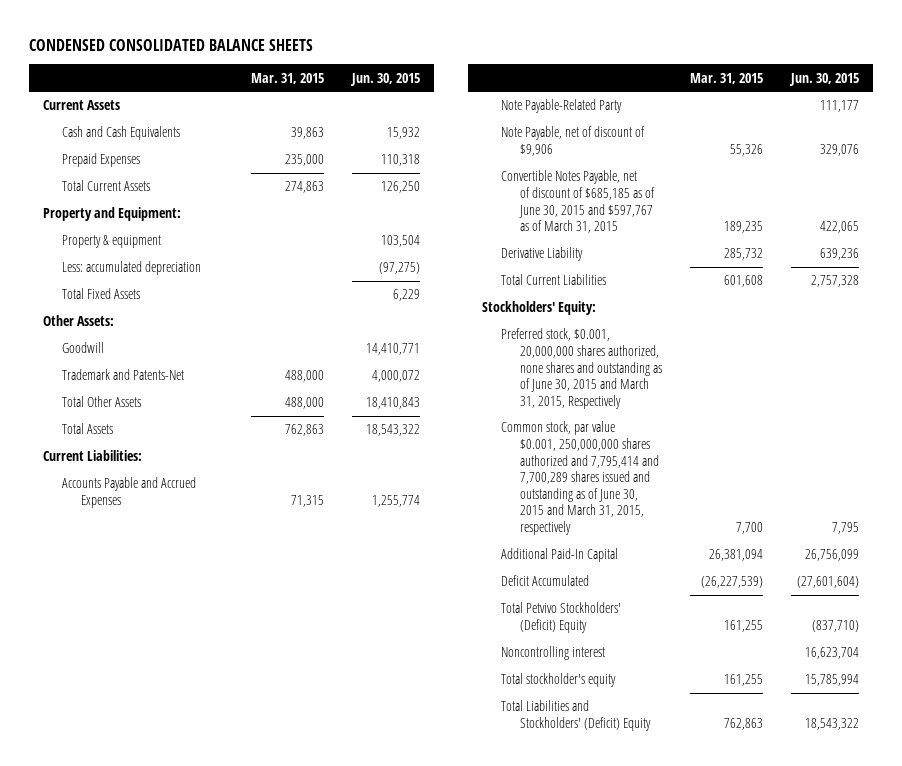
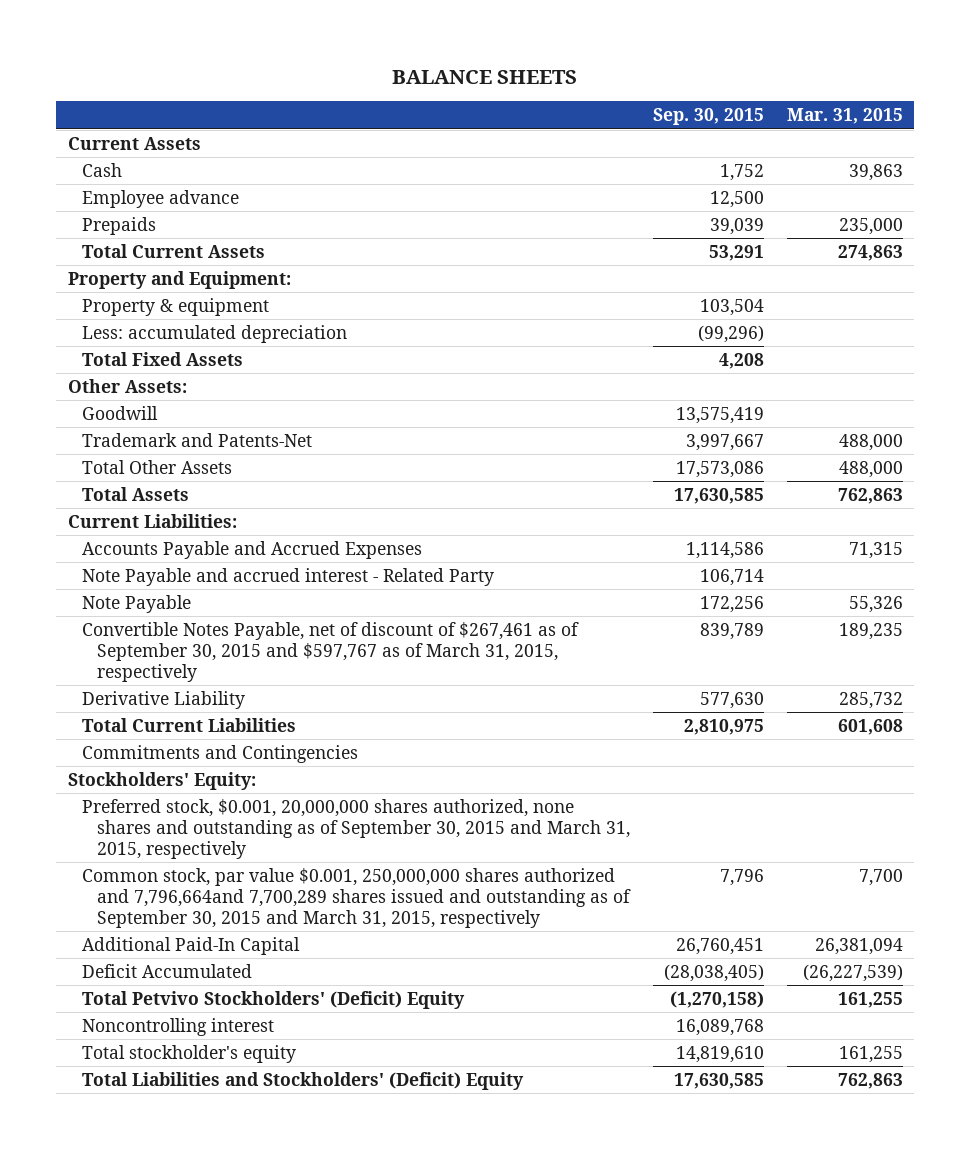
[28,38,313,51] CONDENSED CONSOLIDATED BALANCE SHEETS -> [392,69,578,84] BALANCE SHEETS
[349,72,420,86] Jun. 30, 2015 -> none
none -> [653,108,765,126] Sep. 30, 2015
[61,126,180,141] Cash and Cash Equivalents -> [82,162,123,177] Cash
none -> [82,189,240,208] Employee advance
[61,153,140,168] Prepaid Expenses -> [82,216,157,235] Prepaids
[501,99,623,114] Note Payable-Related Party -> [82,567,495,586] Note Payable and accrued interest - Related Party
[501,126,646,157] Note Payable, net of discount of $9,906 -> [82,594,192,613] Note Payable
[501,170,656,234] Convertible Notes Payable, net of discount of $685,185 as of June 30, 2015 and $597,767 as of March 31, 2015 -> [82,621,580,682] Convertible Notes Payable, net of discount of $267,461 as of September 30, 2015 and $597,767 as of March 31, 2015, respectively
none -> [82,744,359,763] Commitments and Contingencies
[501,328,663,409] Preferred stock, $0.001, 20,000,000 shares authorized, none shares and outstanding as of June 30, 2015 and March 31, 2015, Respectively -> [82,798,631,859] Preferred stock, $0.001, 20,000,000 shares authorized, none shares and outstanding as of September 30, 2015 and March 31, 2015, respectively
[501,421,660,536] Common stock, par value $0.001, 250,000,000 shares authorized and 7,795,414 and 7,700,289 shares issued and outstanding as of June 30, 2015 and March 31, 2015, respectively -> [82,867,632,928] Common stock, par value $0.001, 250,000,000 shares authorized and 7,796,664and 7,700,289 shares issued and outstanding as of September 30, 2015 and March 31, 2015, respectively

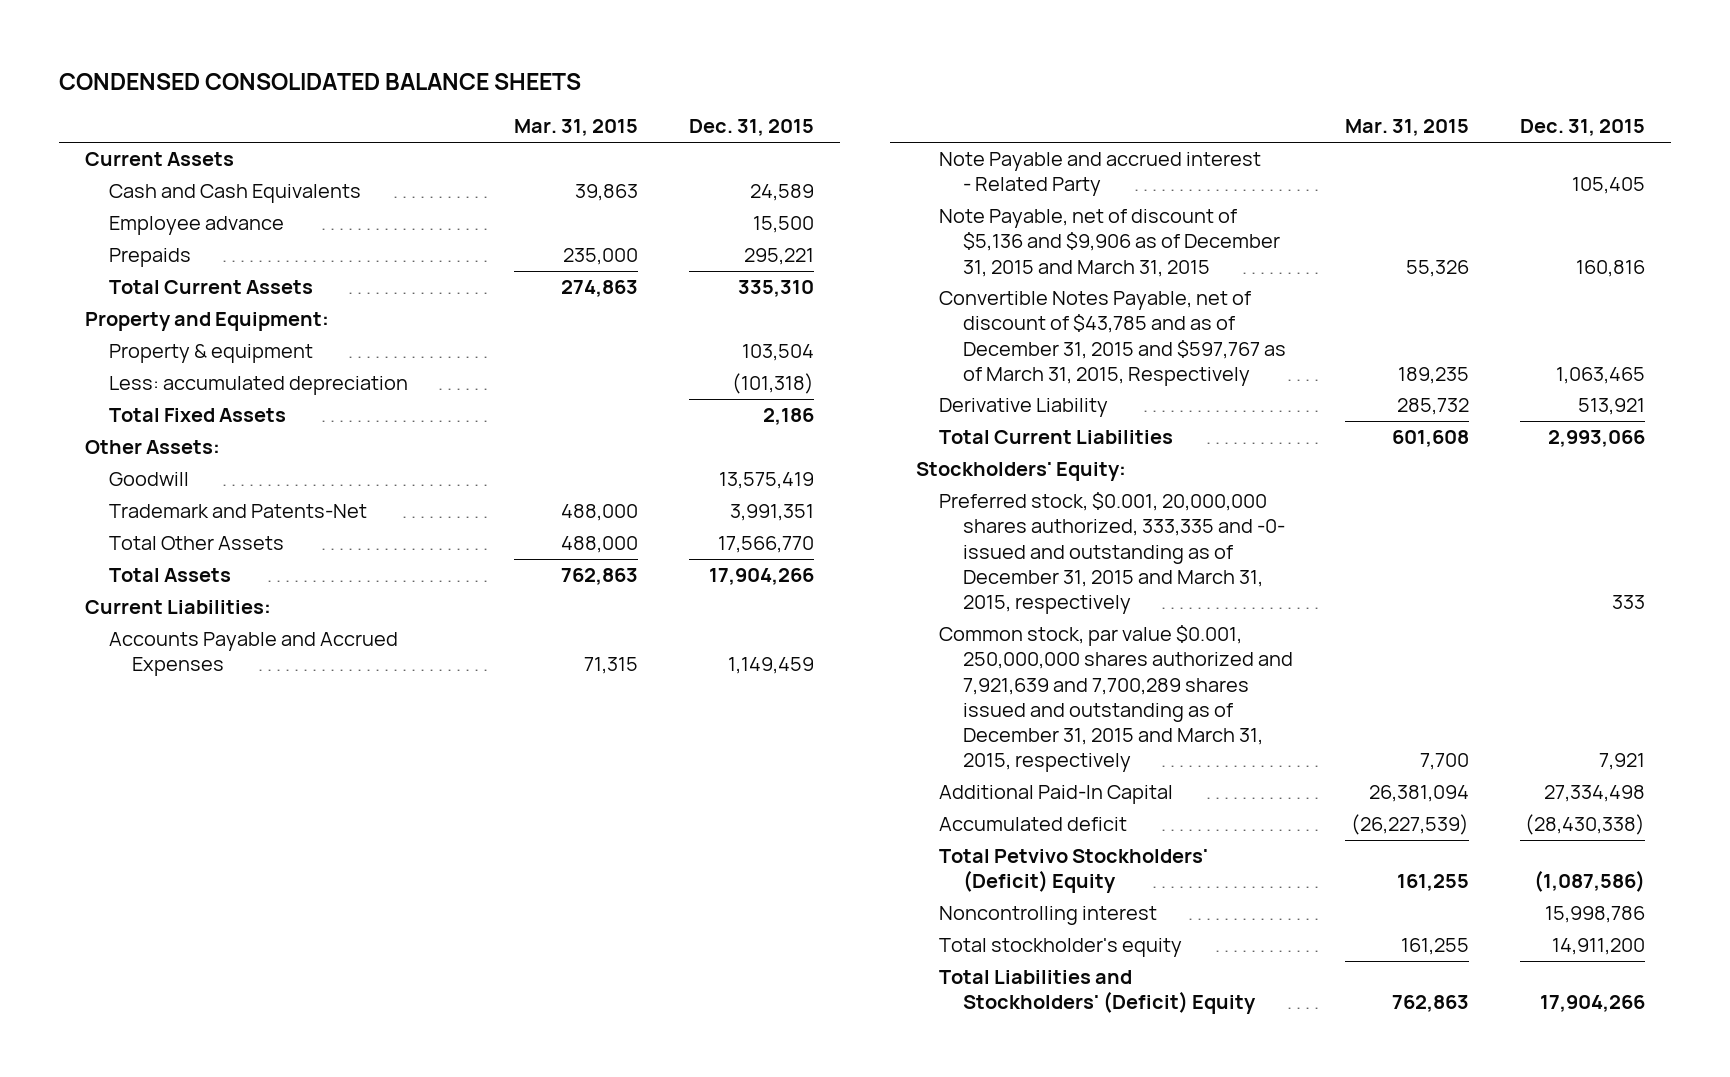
[392,69,578,84] BALANCE SHEETS -> [59,73,582,91] CONDENSED CONSOLIDATED BALANCE SHEETS
[653,108,765,126] Sep. 30, 2015 -> none
none -> [689,119,815,137] Dec. 31, 2015
[82,162,123,177] Cash -> [108,184,361,204] Cash and Cash Equivalents
[82,594,192,613] Note Payable -> [939,209,1281,277] Note Payable, net of discount of $5,136 and $9,906 as of December 31, 2015 and March 31, 2015
[82,621,580,682] Convertible Notes Payable, net of discount of $267,461 as of September 30, 2015 and $597,767 as of March 31, 2015, respectively -> [939,291,1287,386] Convertible Notes Payable, net of discount of $43,785 and as of December 31, 2015 and $597,767 as of March 31, 2015, Respectively
[82,744,359,763] Commitments and Contingencies -> none
[82,798,631,859] Preferred stock, $0.001, 20,000,000 shares authorized, none shares and outstanding as of September 30, 2015 and March 31, 2015, respectively -> [939,492,1286,614] Preferred stock, $0.001, 20,000,000 shares authorized, 333,335 and -0- issued and outstanding as of December 31, 2015 and March 31, 2015, respectively
[82,867,632,928] Common stock, par value $0.001, 250,000,000 shares authorized and 7,796,664and 7,700,289 shares issued and outstanding as of September 30, 2015 and March 31, 2015, respectively -> [939,625,1294,773] Common stock, par value $0.001, 250,000,000 shares authorized and 7,921,639 and 7,700,289 shares issued and outstanding as of December 31, 2015 and March 31, 2015, respectively
[82,963,253,978] Deficit Accumulated -> [939,817,1128,832] Accumulated deficit

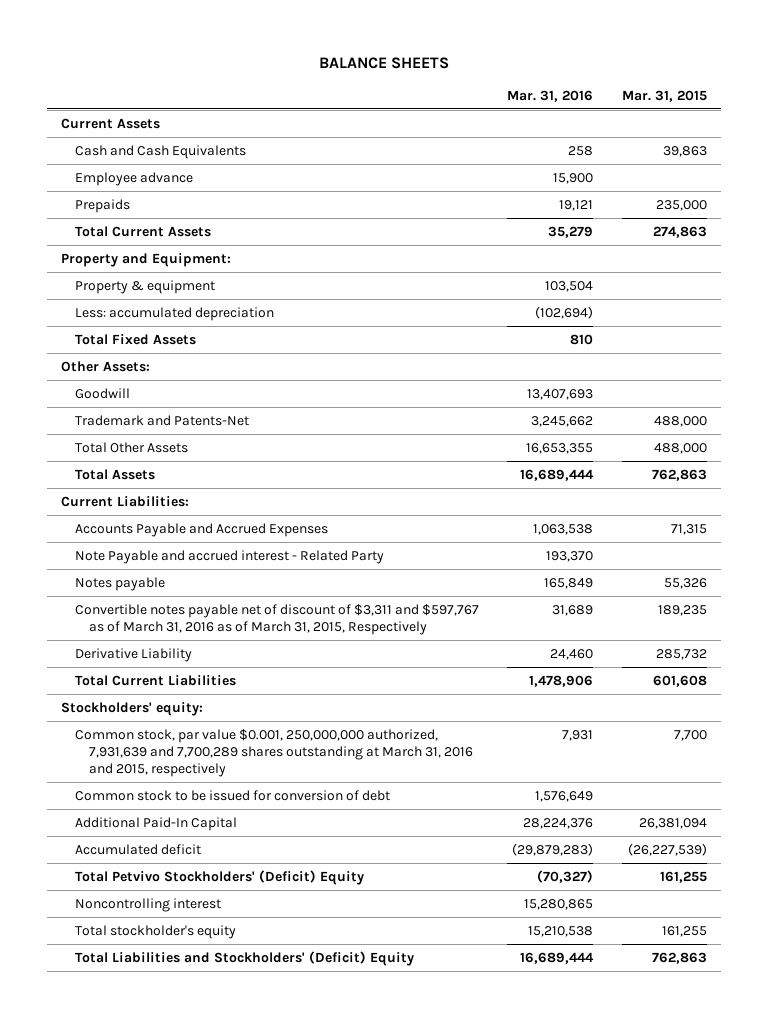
[59,73,582,91] CONDENSED CONSOLIDATED BALANCE SHEETS -> [318,57,449,70] BALANCE SHEETS
[689,119,815,137] Dec. 31, 2015 -> none
none -> [507,89,594,102] Mar. 31, 2016
[939,209,1281,277] Note Payable, net of discount of $5,136 and $9,906 as of December 31, 2015 and March 31, 2015 -> [74,576,165,591] Notes payable
[939,291,1287,386] Convertible Notes Payable, net of discount of $43,785 and as of December 31, 2015 and $597,767 as of March 31, 2015, Respectively -> [74,603,479,635] Convertible notes payable net of discount of $3,311 and $597,767 as of March 31, 2016 as of March 31, 2015, Respectively
[939,492,1286,614] Preferred stock, $0.001, 20,000,000 shares authorized, 333,335 and -0- issued and outstanding as of December 31, 2015 and March 31, 2015, respectively -> none
[915,462,1126,482] Stockholders' Equity: -> [60,701,203,716] Stockholders' equity:
[939,625,1294,773] Common stock, par value $0.001, 250,000,000 shares authorized and 7,921,639 and 7,700,289 shares issued and outstanding as of December 31, 2015 and March 31, 2015, respectively -> [74,728,473,778] Common stock, par value $0.001, 250,000,000 authorized, 7,931,639 and 7,700,289 shares outstanding at March 31, 2016 and 2015, respectively
none -> [74,789,390,801] Common stock to be issued for conversion of debt

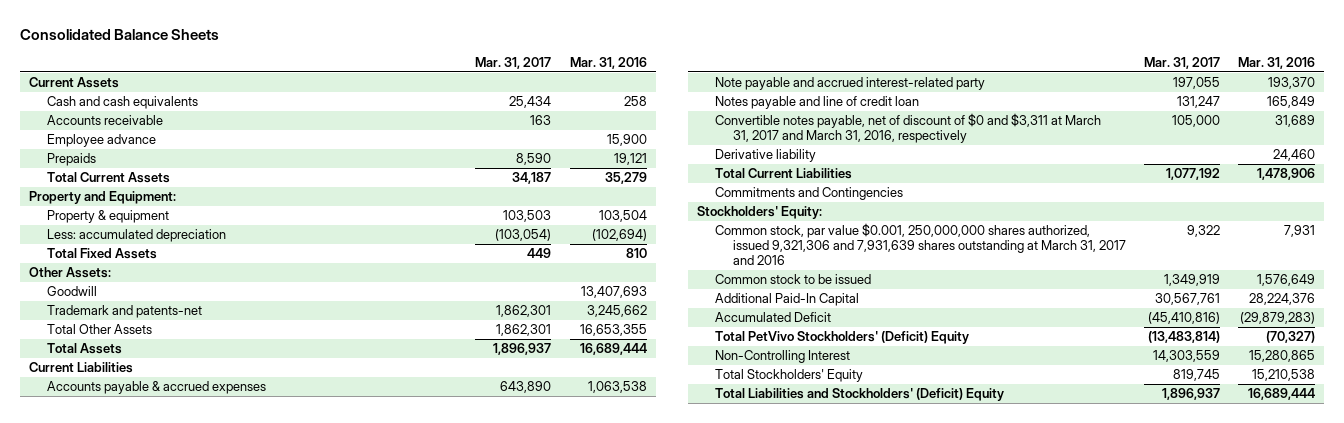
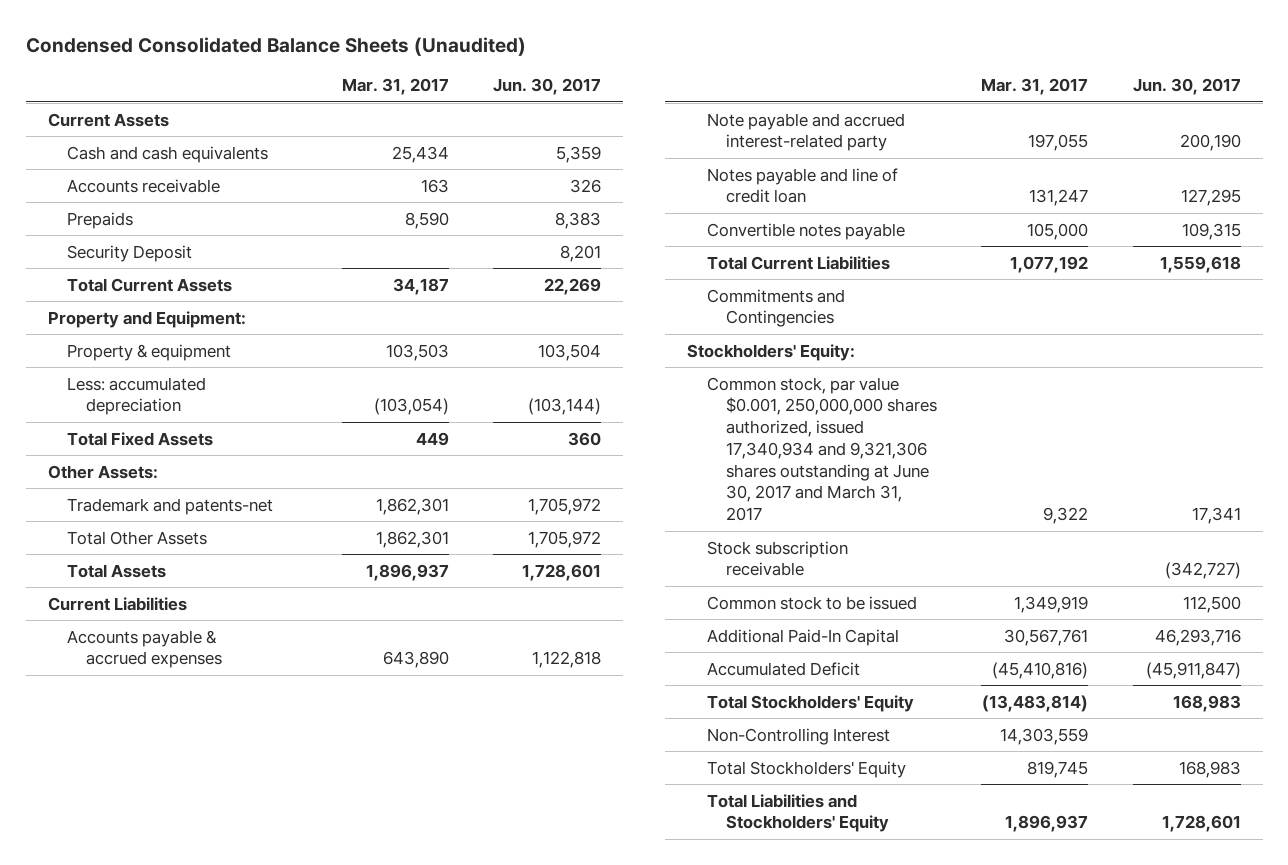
[19,28,219,40] Consolidated Balance Sheets -> [25,36,526,56] Condensed Consolidated Balance Sheets (Unaudited)
[569,56,647,69] Mar. 31, 2016 -> none
none -> [492,78,601,96] Jun. 30, 2017
[46,134,156,148] Employee advance -> none
none -> [66,244,192,262] Security Deposit
[46,286,97,297] Goodwill -> none
[714,149,816,163] Derivative liability -> none
[714,113,1101,144] Convertible notes payable, net of discount of $0 and $3,311 at March 31, 2017 and March 31, 2016, respectively -> [706,222,905,240] Convertible notes payable
[714,223,1126,265] Common stock, par value $0.001, 250,000,000 shares authorized, issued 9,321,306 and 7,931,639 shares outstanding at March 31, 2017 and 2016 -> [706,376,937,522] Common stock, par value $0.001, 250,000,000 shares authorized, issued 17,340,934 and 9,321,306 shares outstanding at June 30, 2017 and March 31, 2017
none -> [706,540,848,577] Stock subscription receivable
[714,331,969,345] Total PetVivo Stockholders' (Deficit) Equity -> [706,694,914,712] Total Stockholders' Equity
[714,388,1004,402] Total Liabilities and Stockholders' (Deficit) Equity -> [706,793,889,833] Total Liabilities and Stockholders' Equity

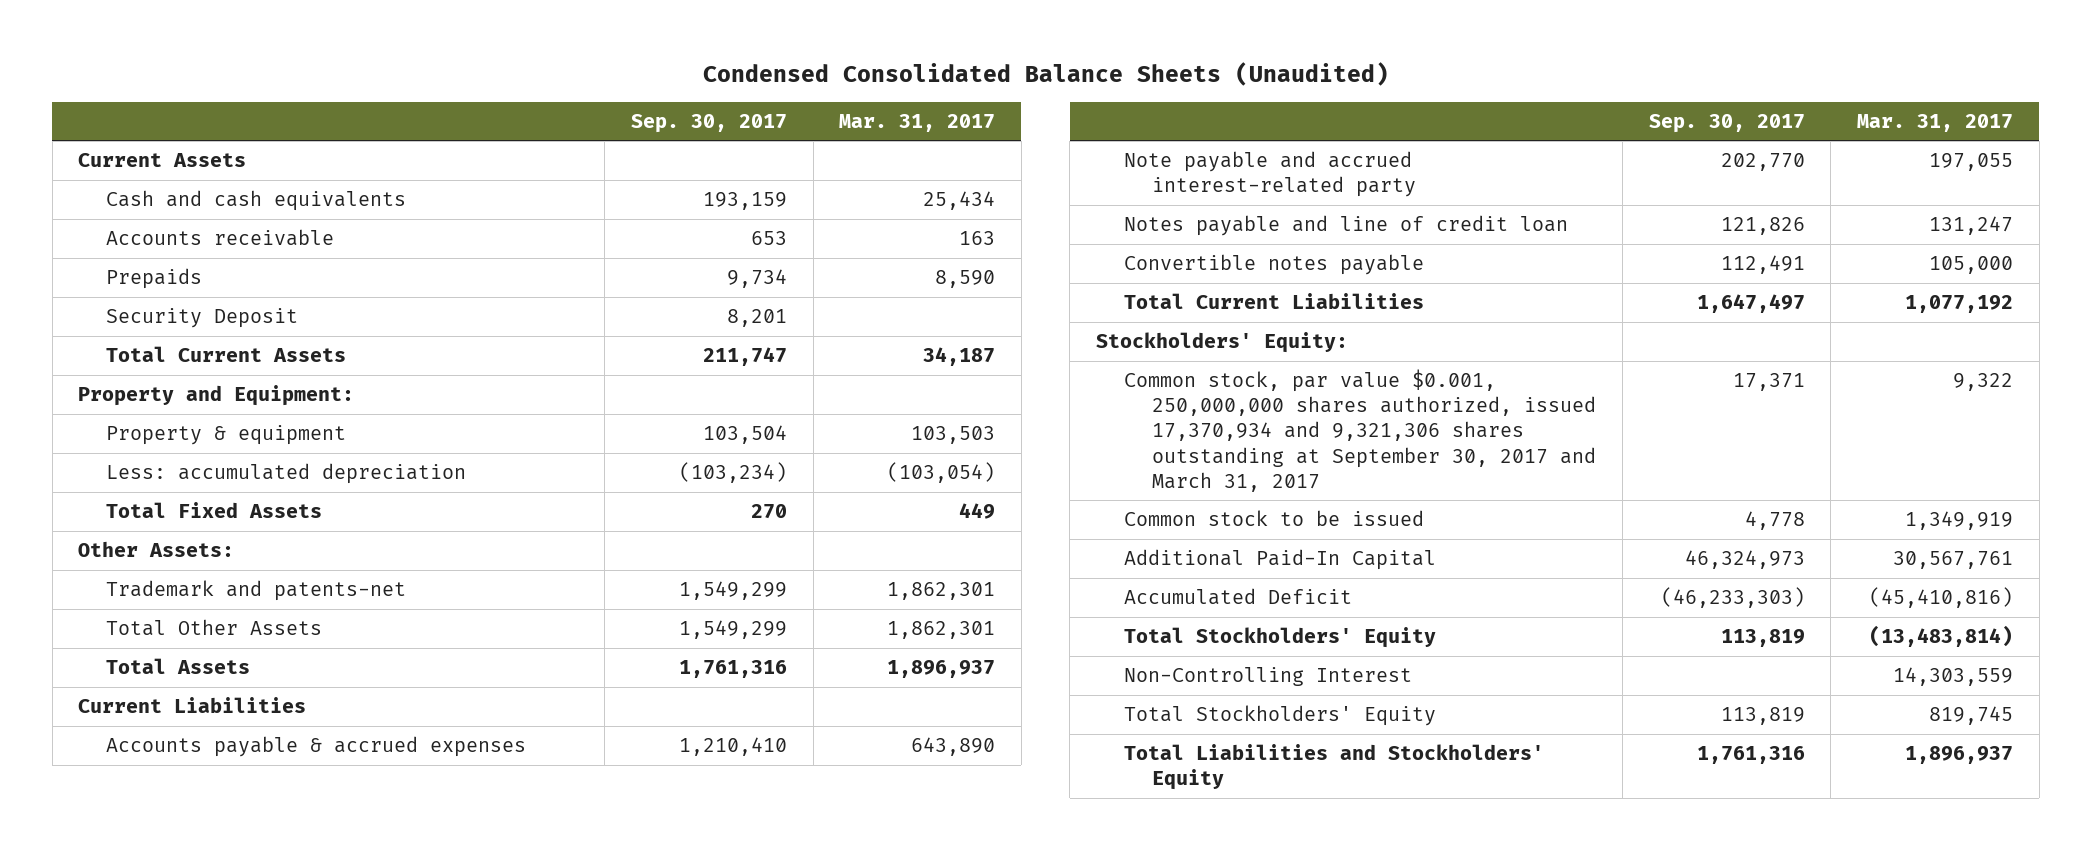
[492,78,601,96] Jun. 30, 2017 -> none
none -> [630,113,787,133] Sep. 30, 2017
[706,288,845,328] Commitments and Contingencies -> none
[706,540,848,577] Stock subscription receivable -> none
[706,376,937,522] Common stock, par value $0.001, 250,000,000 shares authorized, issued 17,340,934 and 9,321,306 shares outstanding at June 30, 2017 and March 31, 2017 -> [1124,369,1597,492] Common stock, par value $0.001, 250,000,000 shares authorized, issued 17,370,934 and 9,321,306 shares outstanding at September 30, 2017 and March 31, 2017

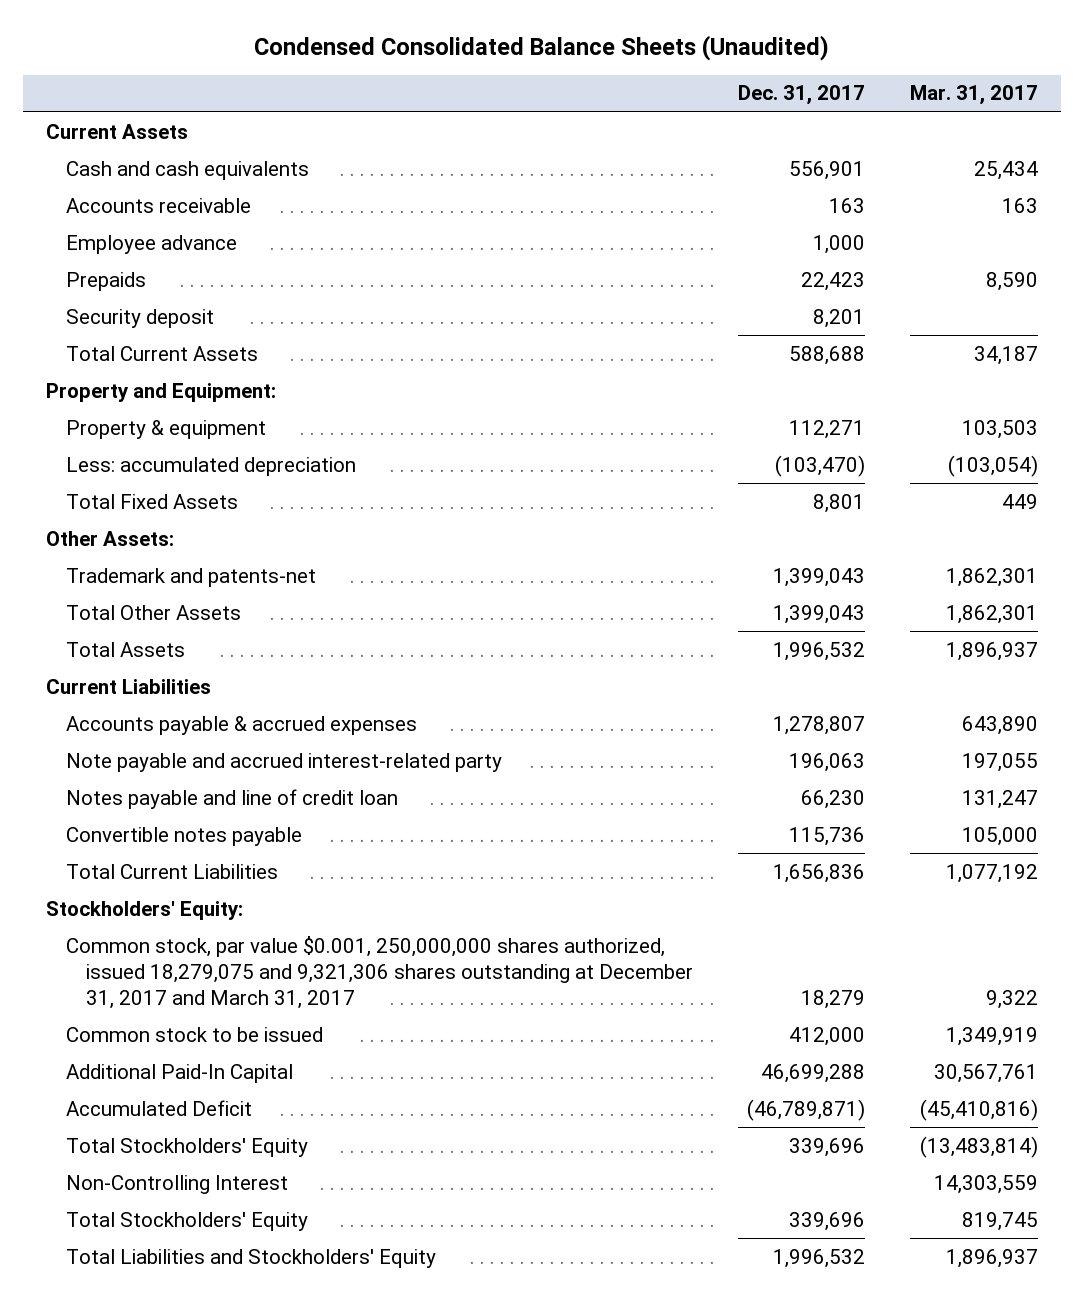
[630,113,787,133] Sep. 30, 2017 -> none
none -> [738,85,866,106] Dec. 31, 2017
none -> [65,234,237,254] Employee advance
[106,308,299,329] Security Deposit -> [65,308,214,328] Security deposit
[1124,369,1597,492] Common stock, par value $0.001, 250,000,000 shares authorized, issued 17,370,934 and 9,321,306 shares outstanding at September 30, 2017 and March 31, 2017 -> [65,935,693,1010] Common stock, par value $0.001, 250,000,000 shares authorized, issued 18,279,075 and 9,321,306 shares outstanding at December 31, 2017 and March 31, 2017

